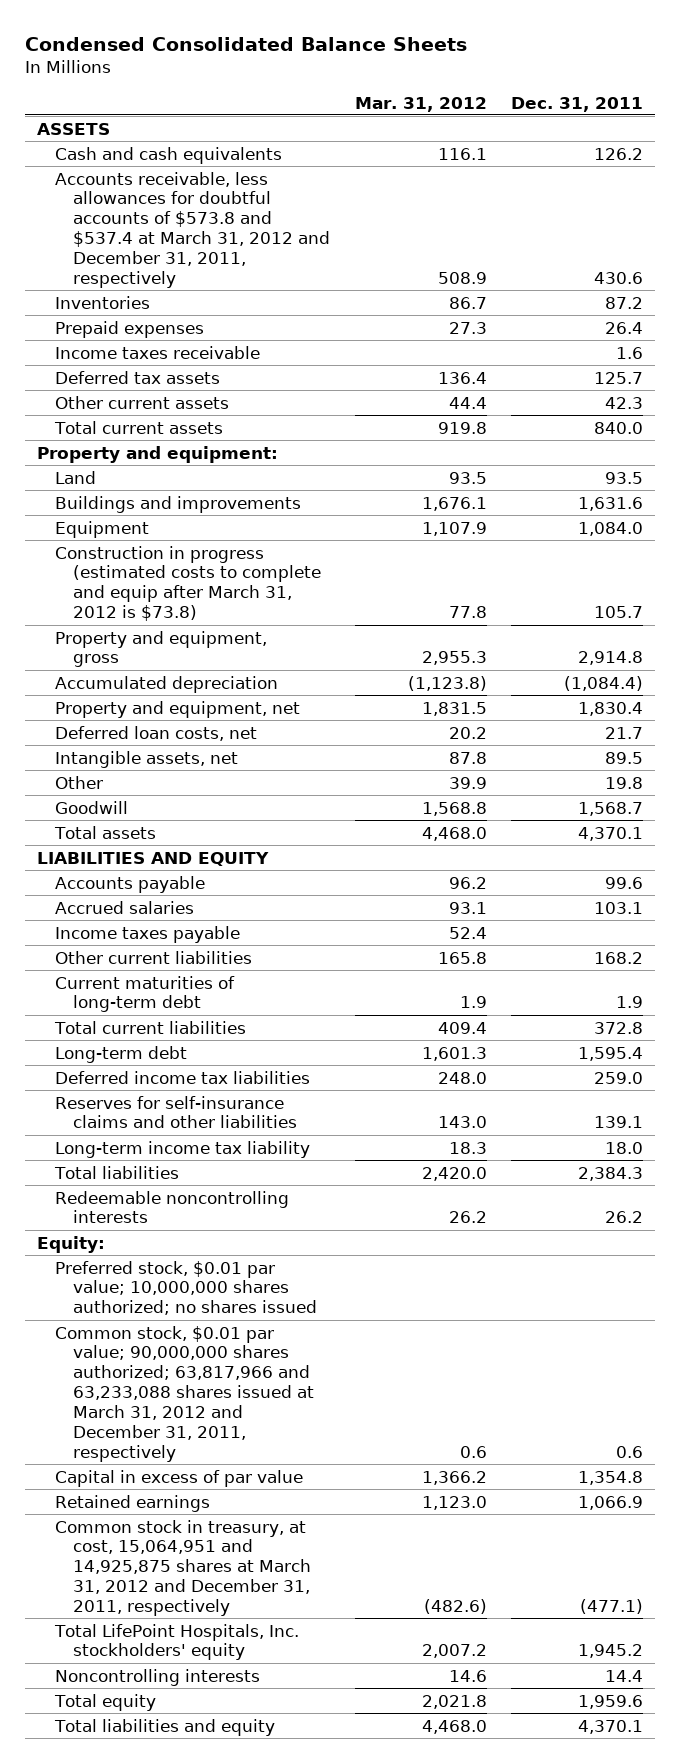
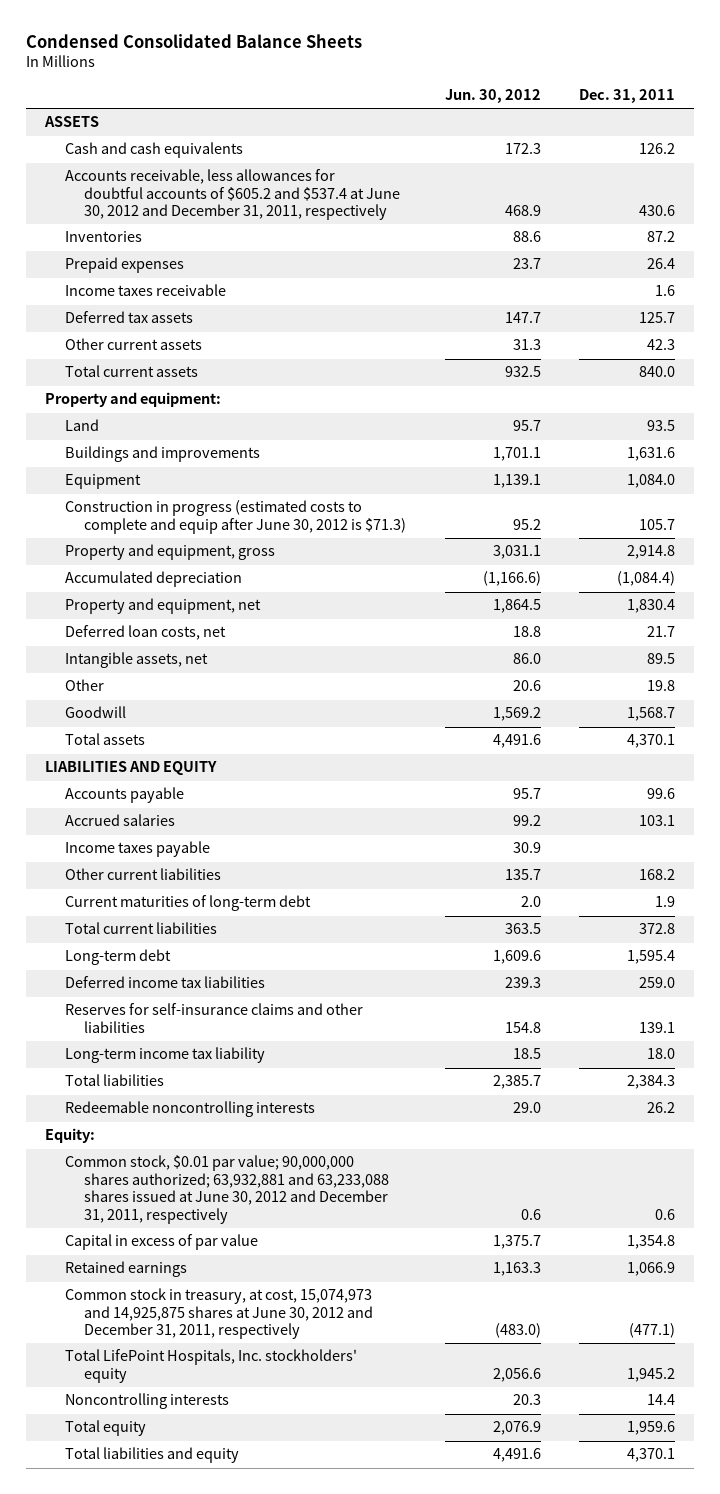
[354,96,487,112] Mar. 31, 2012 -> none
none -> [444,89,541,104] Jun. 30, 2012
[55,171,331,289] Accounts receivable, less allowances for doubtful accounts of $573.8 and $537.4 at March 31, 2012 and December 31, 2011, respectively -> [64,169,401,221] Accounts receivable, less allowances for doubtful accounts of $605.2 and $537.4 at June 30, 2012 and December 31, 2011, respectively
[55,545,322,622] Construction in progress (estimated costs to complete and equip after March 31, 2012 is $73.8) -> [64,500,407,534] Construction in progress (estimated costs to complete and equip after June 30, 2012 is $71.3)
[55,1260,318,1316] Preferred stock, $0.01 par value; 10,000,000 shares authorized; no shares issued -> none
[55,1325,315,1462] Common stock, $0.01 par value; 90,000,000 shares authorized; 63,817,966 and 63,233,088 shares issued at March 31, 2012 and December 31, 2011, respectively -> [64,1155,390,1224] Common stock, $0.01 par value; 90,000,000 shares authorized; 63,932,881 and 63,233,088 shares issued at June 30, 2012 and December 31, 2011, respectively
[55,1519,312,1617] Common stock in treasury, at cost, 15,064,951 and 14,925,875 shares at March 31, 2012 and December 31, 2011, respectively -> [64,1288,374,1340] Common stock in treasury, at cost, 15,074,973 and 14,925,875 shares at June 30, 2012 and December 31, 2011, respectively

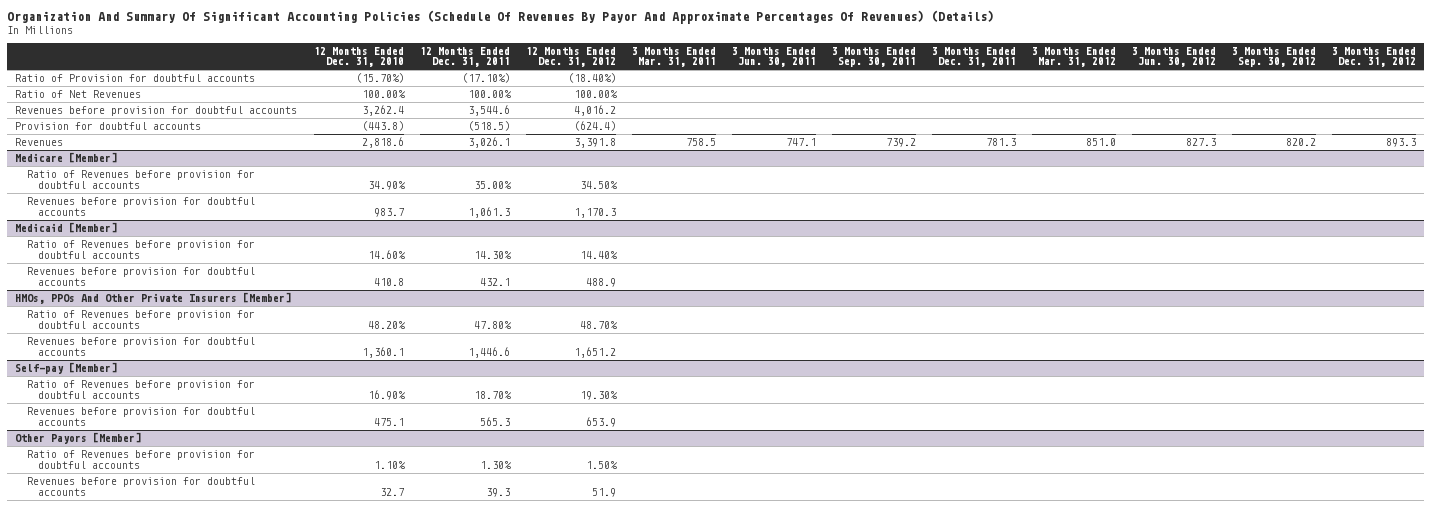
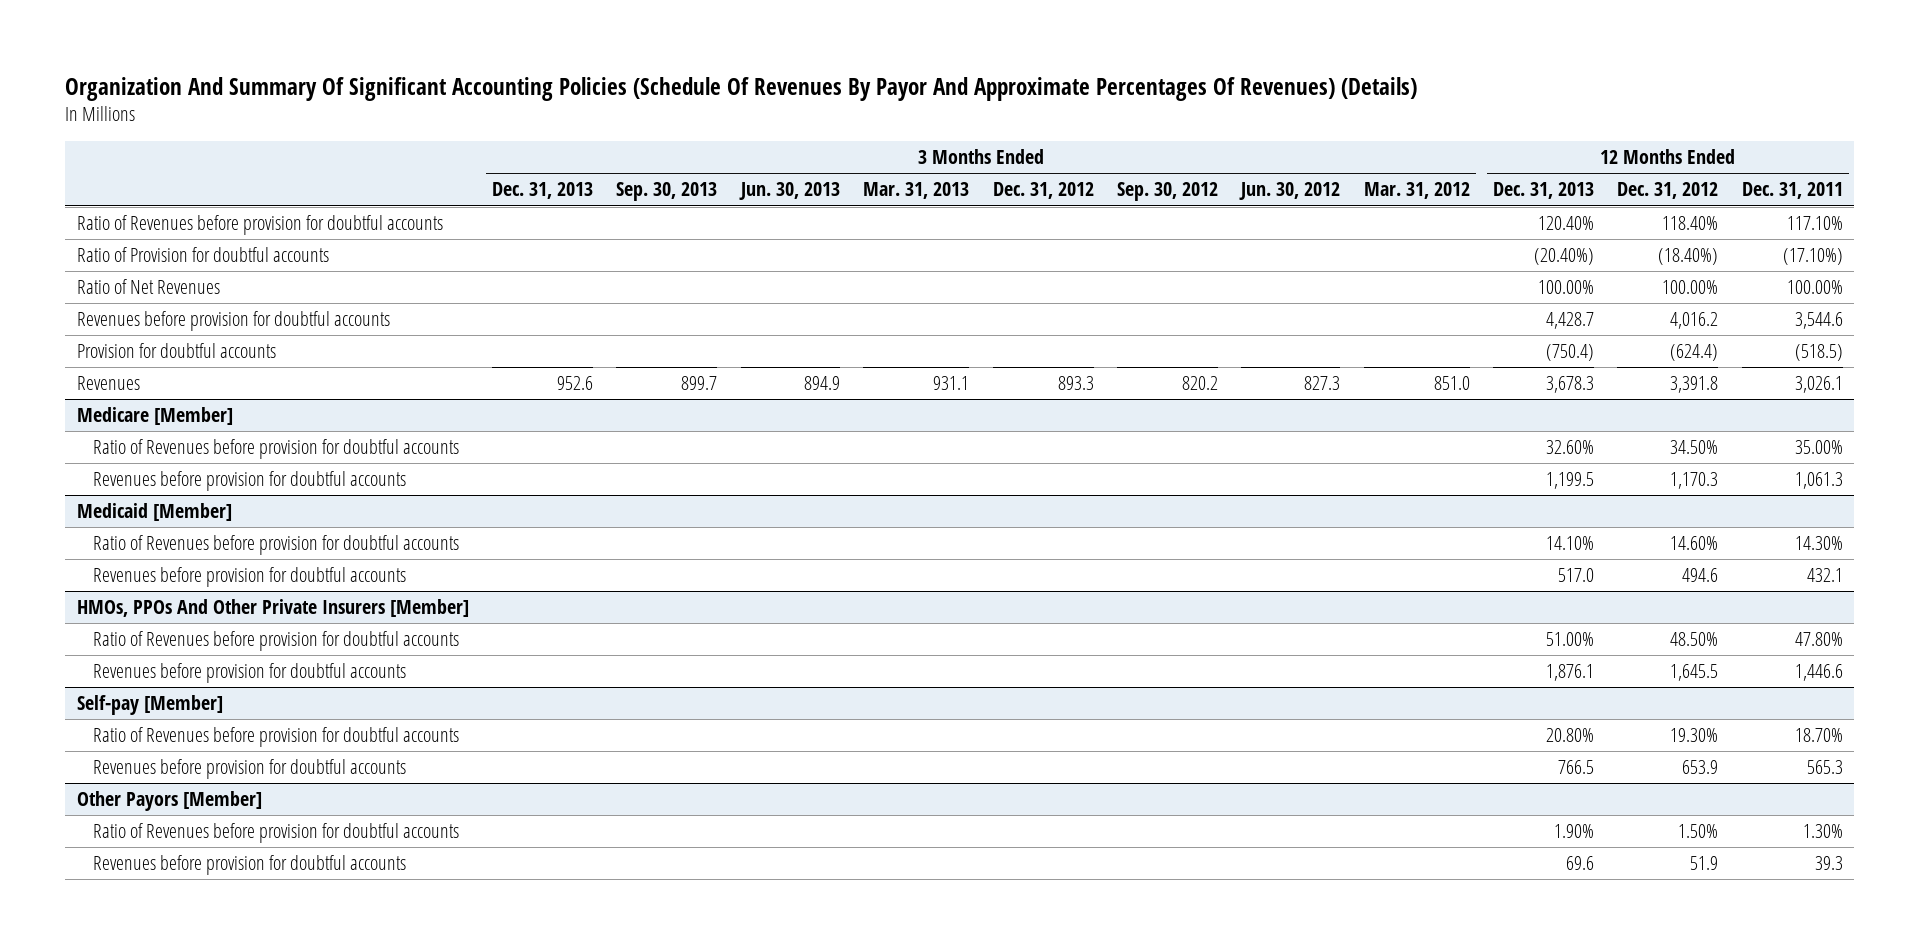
[313,46,404,68] 12 Months Ended Dec. 31, 2010 -> none
[631,46,716,68] 3 Months Ended Mar. 31, 2011 -> none
[731,46,816,68] 3 Months Ended Jun. 30, 2011 -> none
[831,46,916,68] 3 Months Ended Sep. 30, 2011 -> none
[931,46,1016,68] 3 Months Ended Dec. 31, 2011 -> none
none -> [492,182,594,200] Dec. 31, 2013
none -> [616,182,718,202] Sep. 30, 2013
none -> [738,182,840,201] Jun. 30, 2013
none -> [863,182,970,200] Mar. 31, 2013
none -> [1493,182,1595,200] Dec. 31, 2013
none -> [76,215,443,236] Ratio of Revenues before provision for doubtful accounts
[579,250,618,259] 14.40% -> [1670,536,1719,551] 14.60%
[585,277,616,287] 488.9 -> [1682,568,1719,583] 494.6
[579,320,618,329] 48.70% -> [1670,632,1719,647] 48.50%
[573,346,616,358] 1,651.2 -> [1670,664,1719,682] 1,645.5

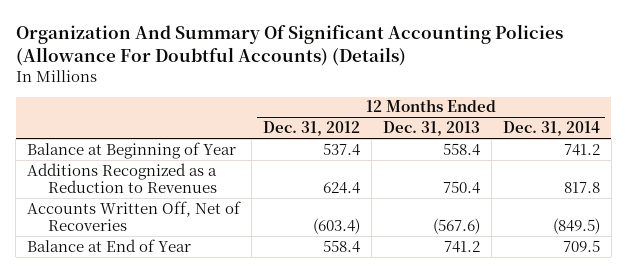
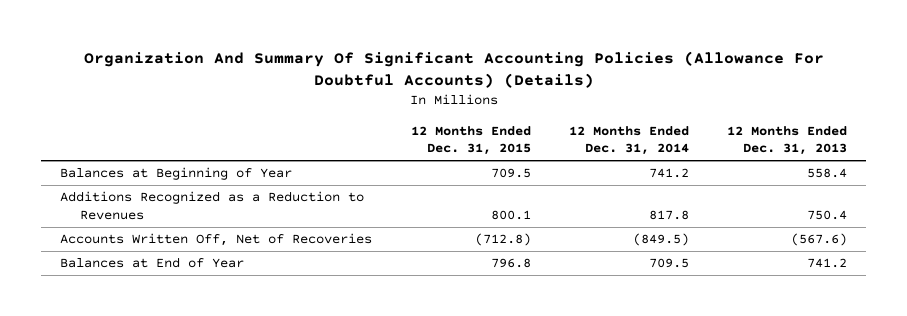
[263,121,361,137] Dec. 31, 2012 -> none
none -> [410,125,531,156] 12 Months Ended Dec. 31, 2015
[27,141,237,159] Balance at Beginning of Year -> [60,167,293,181] Balances at Beginning of Year
[27,238,192,252] Balance at End of Year -> [60,257,245,269] Balances at End of Year

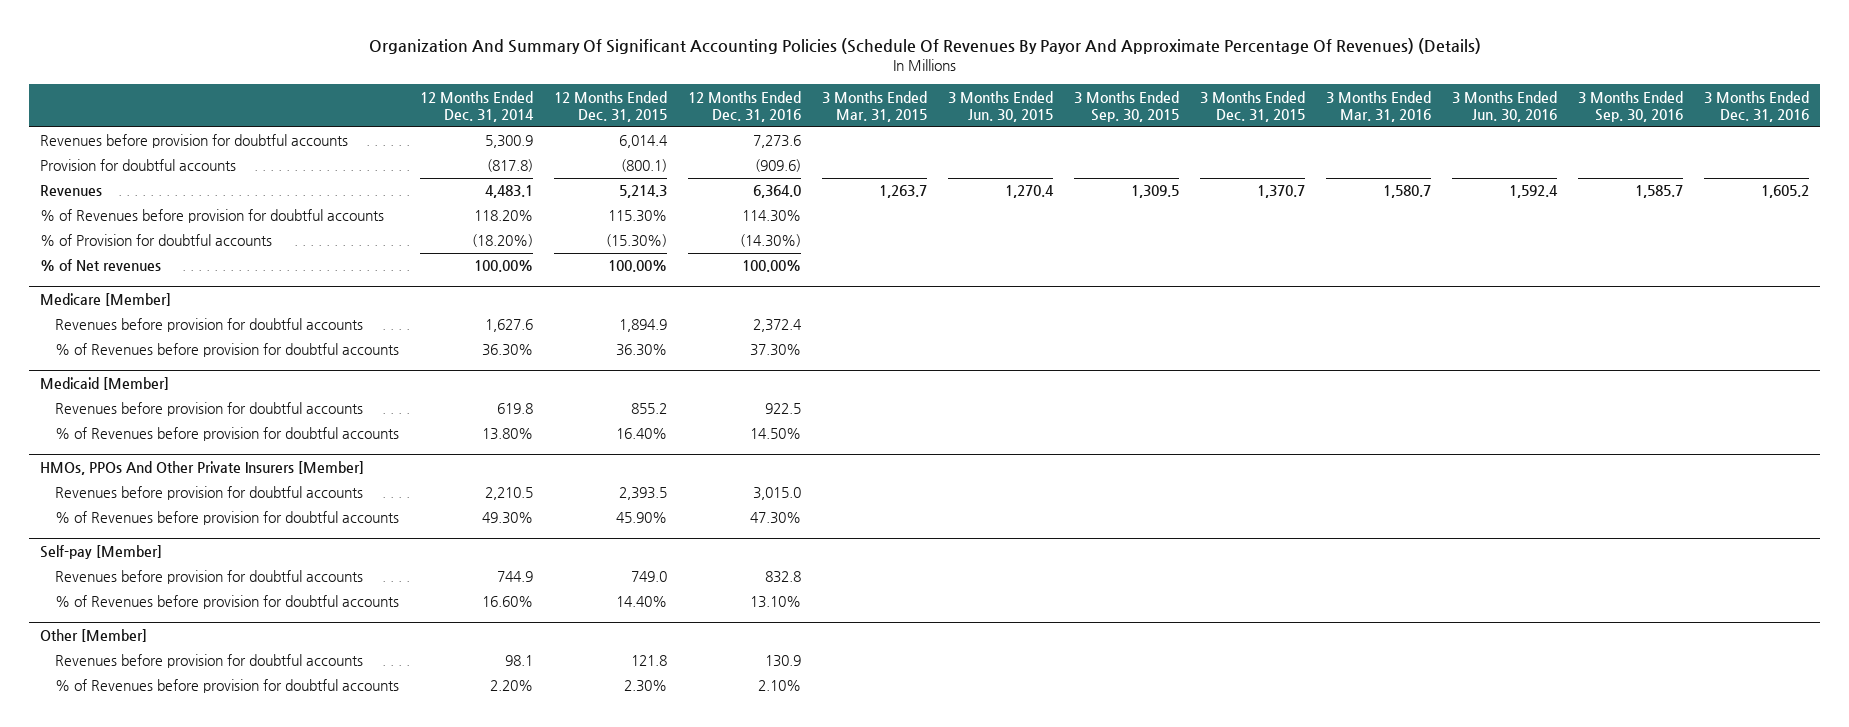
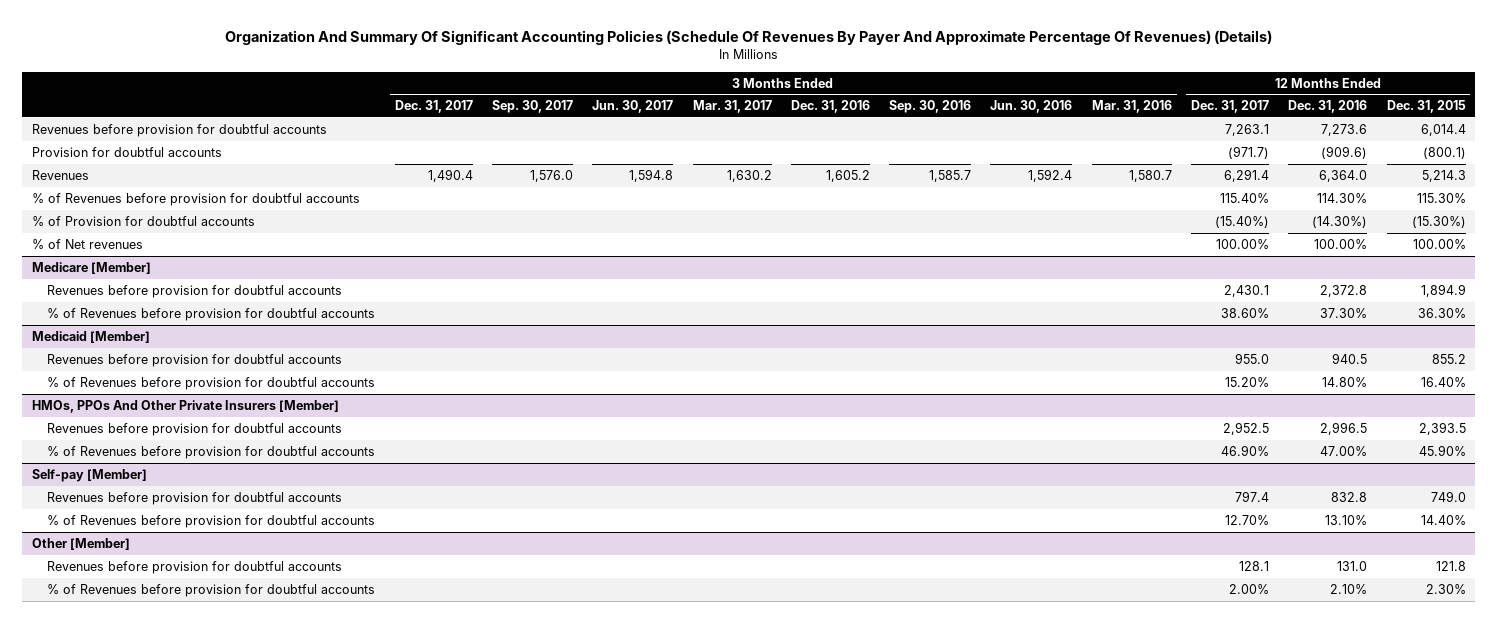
[368,38,1481,55] Organization And Summary Of Significant Accounting Policies (Schedule Of Revenues By Payor And Approximate Percentage Of Revenues) (Details) -> [224,29,1272,45] Organization And Summary Of Significant Accounting Policies (Schedule Of Revenues By Payer And Approximate Percentage Of Revenues) (Details)
[420,90,535,122] 12 Months Ended Dec. 31, 2014 -> none
[822,90,928,122] 3 Months Ended Mar. 31, 2015 -> none
[948,90,1054,122] 3 Months Ended Jun. 30, 2015 -> none
[1074,90,1180,122] 3 Months Ended Sep. 30, 2015 -> none
[1200,90,1306,122] 3 Months Ended Dec. 31, 2015 -> none
none -> [394,100,473,114] Dec. 31, 2017
none -> [491,100,573,114] Sep. 30, 2017
none -> [592,100,674,114] Jun. 30, 2017
none -> [692,100,772,114] Mar. 31, 2017
none -> [1191,100,1270,114] Dec. 31, 2017
[753,319,803,333] 2,372.4 -> [1320,284,1368,297] 2,372.8
[765,403,802,415] 922.5 -> [1332,352,1368,364] 940.5
[750,428,802,440] 14.50% -> [1322,376,1368,387] 14.80%
[753,487,802,501] 3,015.0 -> [1320,421,1368,435] 2,996.5
[750,512,802,525] 47.30% -> [1320,445,1368,456] 47.00%
[765,655,802,668] 130.9 -> [1337,560,1368,571] 131.0

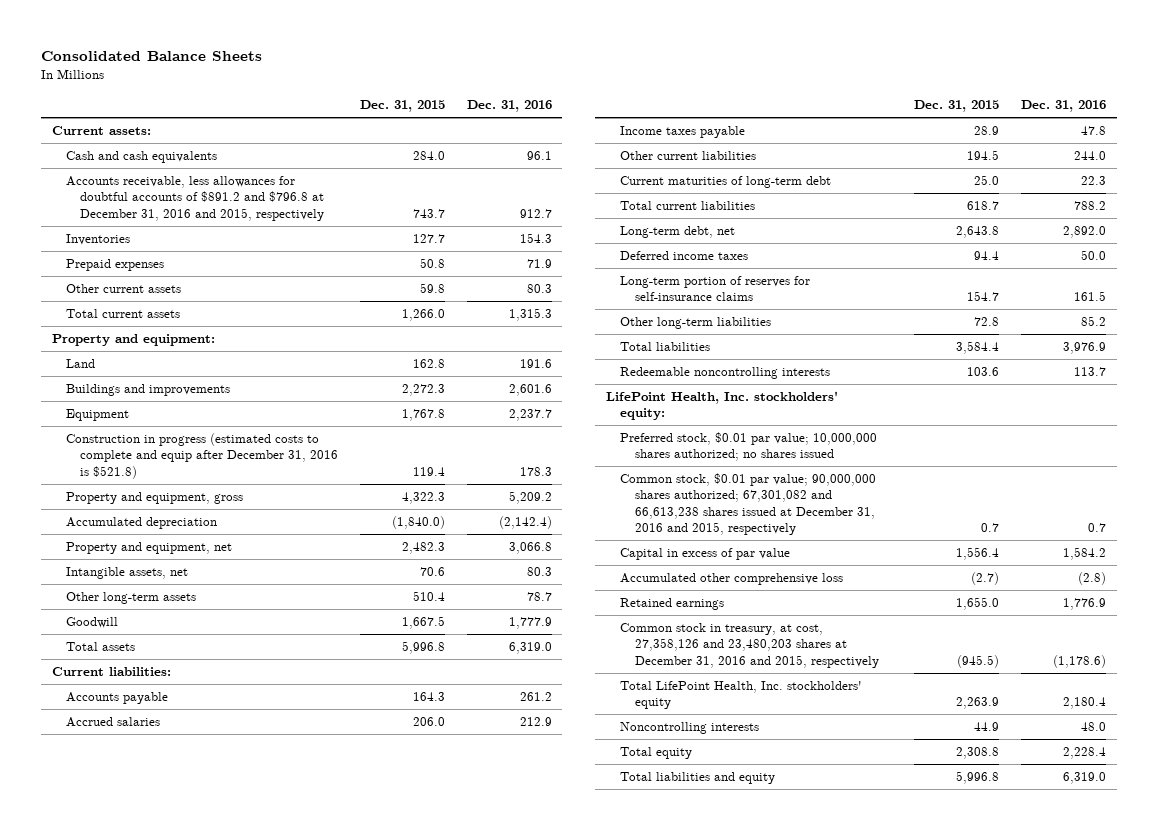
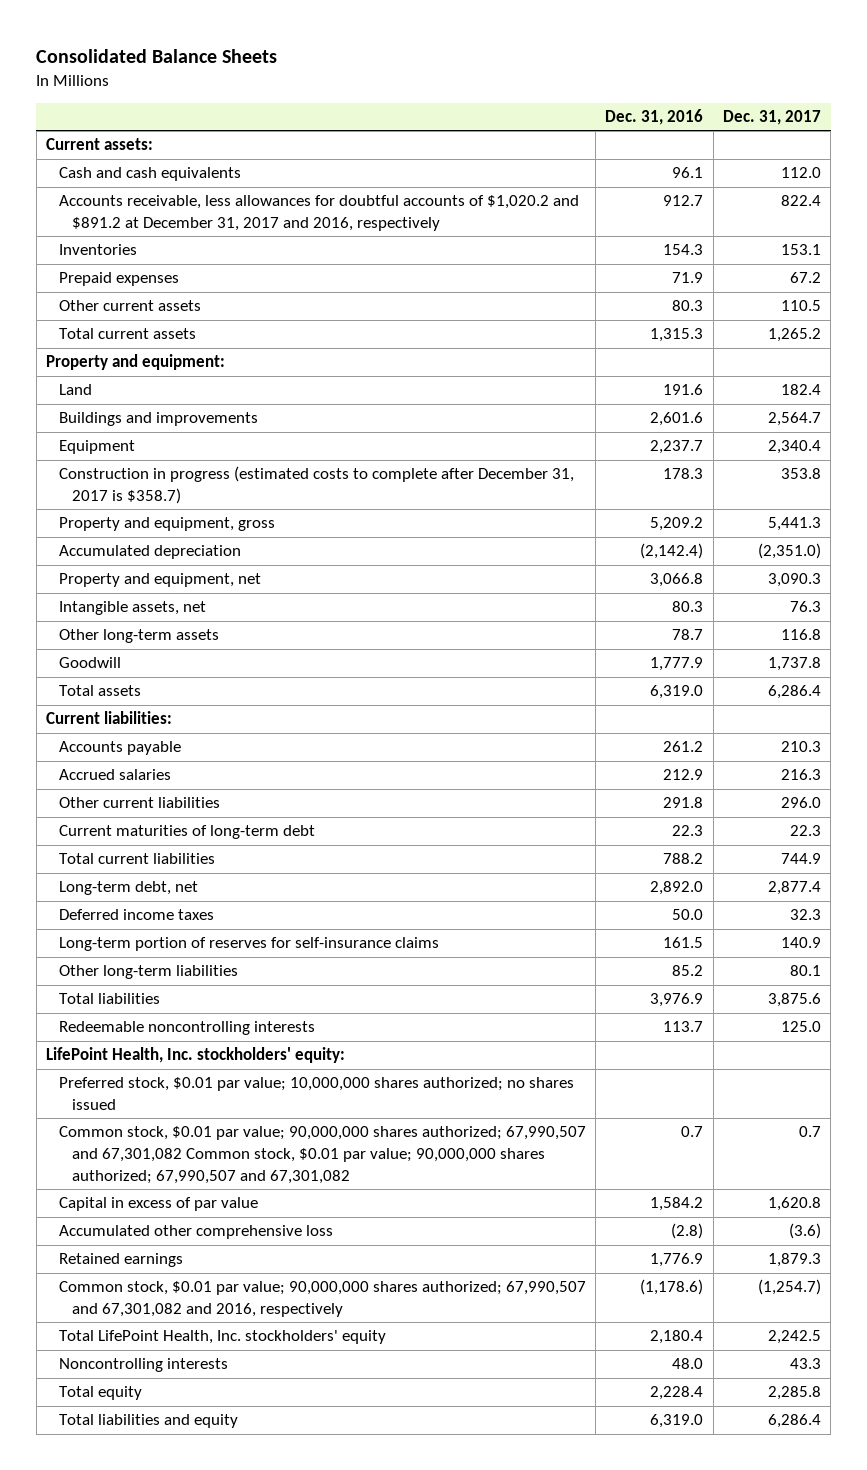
[359,100,445,113] Dec. 31, 2015 -> none
none -> [722,110,821,126] Dec. 31, 2017
[66,176,325,221] Accounts receivable, less allowances for doubtful accounts of $891.2 and $796.8 at December 31, 2016 and 2015, respectively -> [58,195,579,232] Accounts receivable, less allowances for doubtful accounts of $1,020.2 and $891.2 at December 31, 2017 and 2016, respectively
[66,433,339,479] Construction in progress (estimated costs to complete and equip after December 31, 2016 is $521.8) -> [58,466,574,505] Construction in progress (estimated costs to complete after December 31, 2017 is $358.7)
[620,126,746,139] Income taxes payable -> none
[1073,151,1106,161] 244.0 -> [663,797,704,809] 291.8
[620,473,877,536] Common stock, $0.01 par value; 90,000,000 shares authorized; 67,301,082 and 66,613,238 shares issued at December 31, 2016 and 2015, respectively -> [58,1126,586,1184] Common stock, $0.01 par value; 90,000,000 shares authorized; 67,990,507 and 67,301,082 Common stock, $0.01 par value; 90,000,000 shares authorized; 67,990,507 and 67,301,082
[620,623,879,668] Common stock in treasury, at cost, 27,358,126 and 23,480,203 shares at December 31, 2016 and 2015, respectively -> [58,1281,586,1318] Common stock, $0.01 par value; 90,000,000 shares authorized; 67,990,507 and 67,301,082 and 2016, respectively

